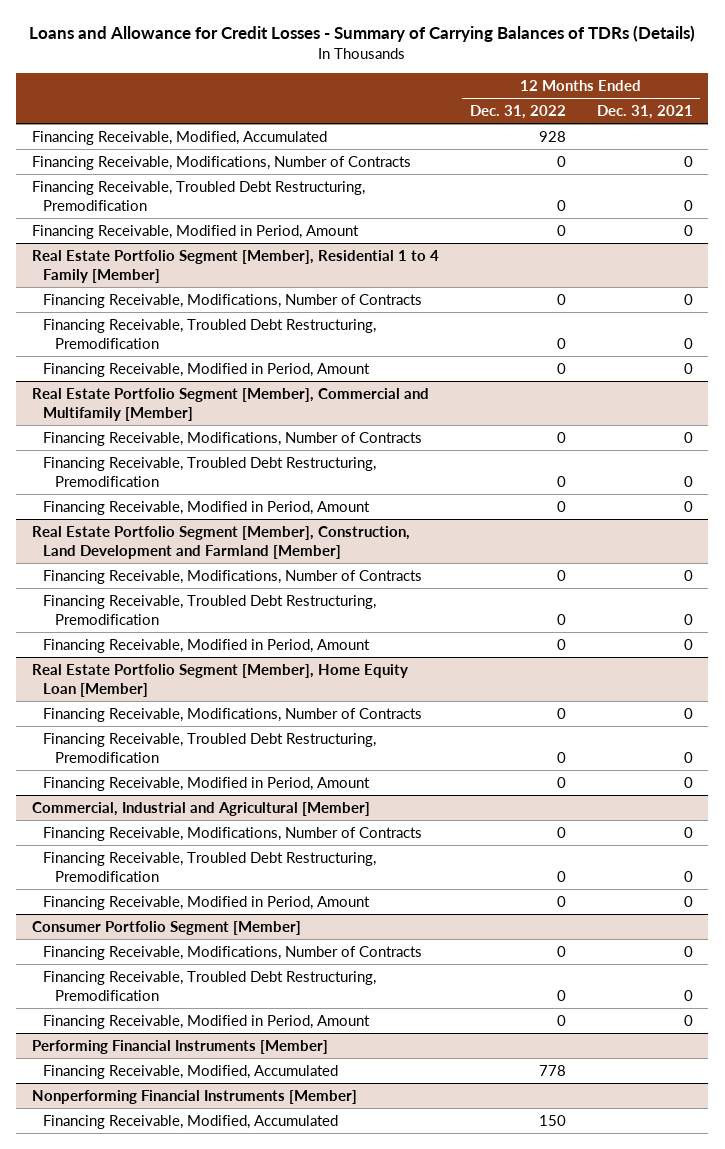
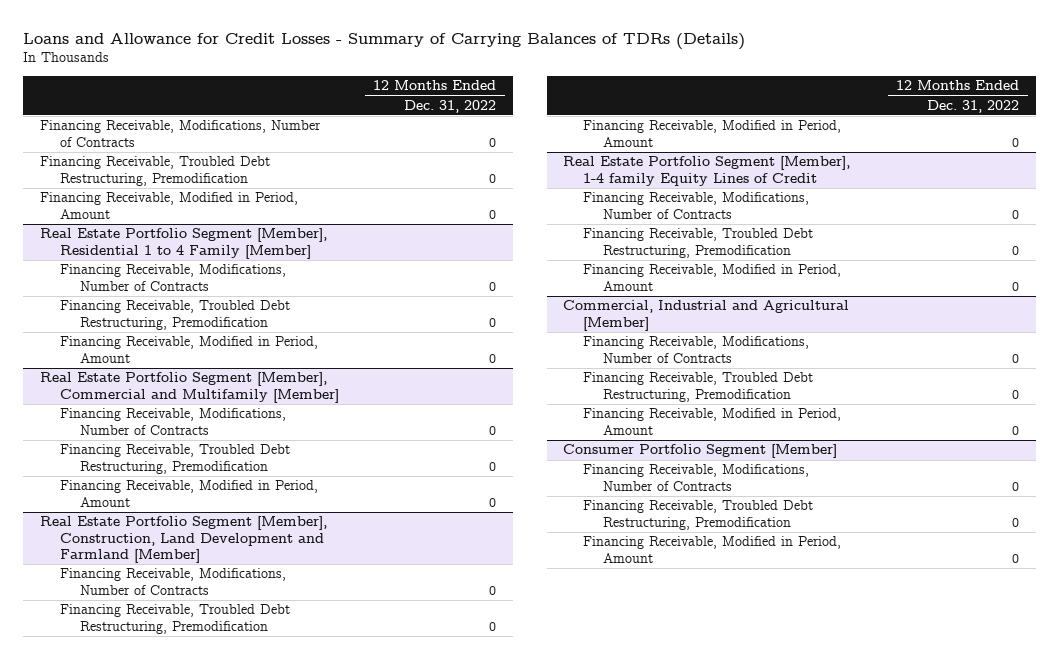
[596,104,693,119] Dec. 31, 2021 -> none
[31,130,327,145] Financing Receivable, Modified, Accumulated -> none
[31,663,408,697] Real Estate Portfolio Segment [Member], Home Equity Loan [Member] -> none
none -> [563,156,851,186] Real Estate Portfolio Segment [Member], 1-4 family Equity Lines of Credit
[31,1039,328,1054] Performing Financial Instruments [Member] -> none
[43,1064,339,1079] Financing Receivable, Modified, Accumulated -> none
[31,1089,357,1104] Nonperforming Financial Instruments [Member] -> none
[43,1114,339,1129] Financing Receivable, Modified, Accumulated -> none

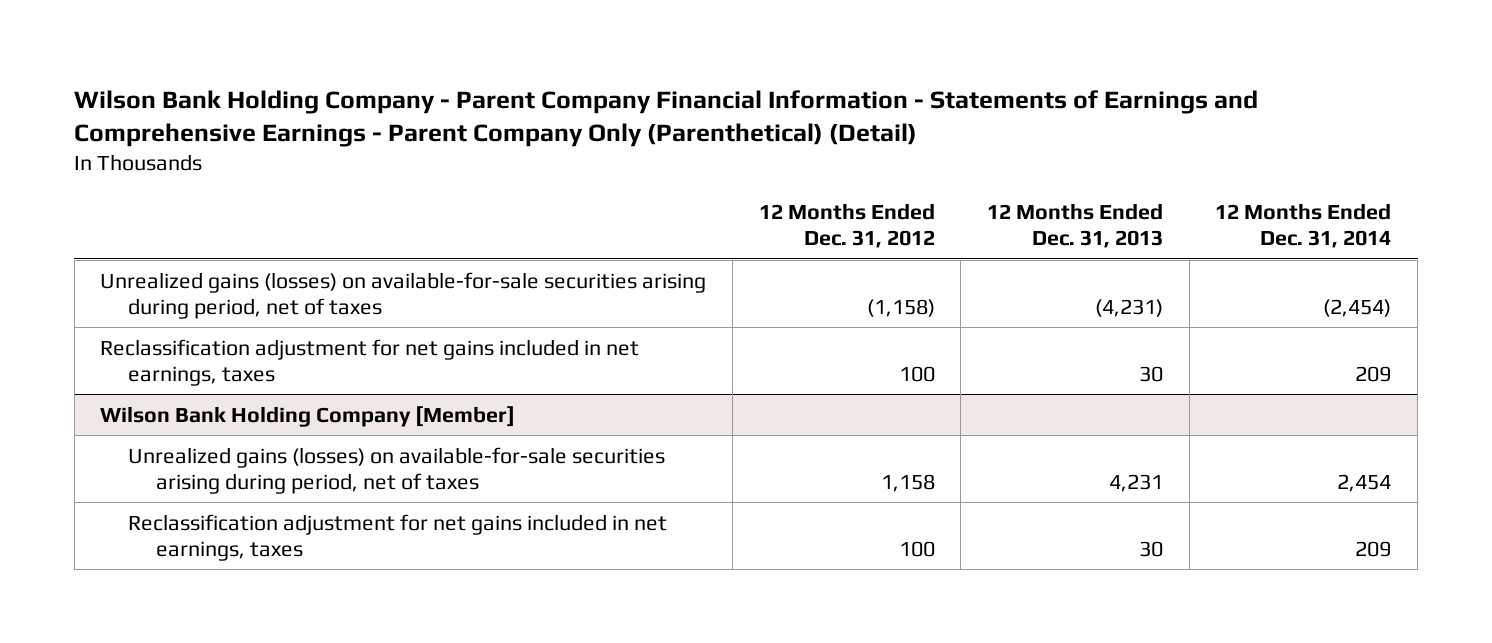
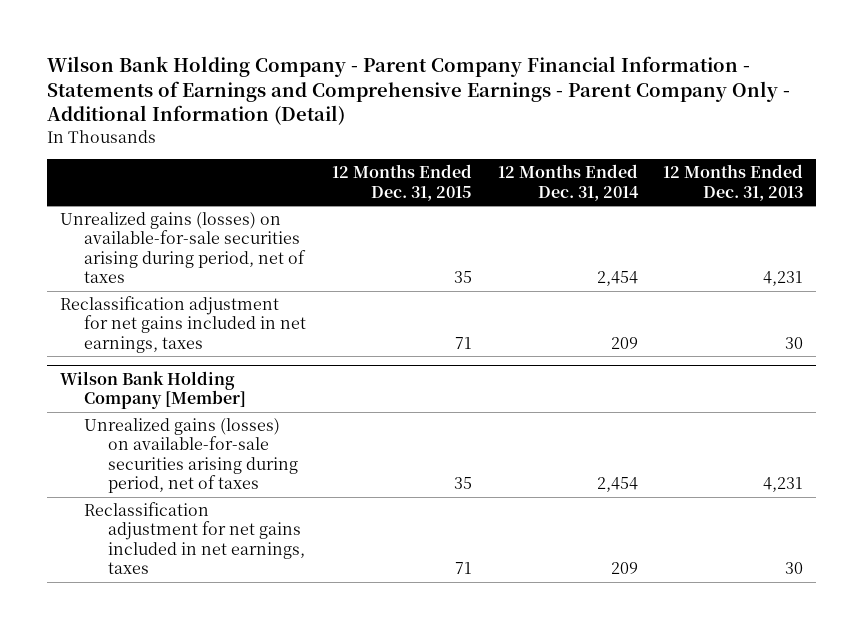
[74,89,1259,148] Wilson Bank Holding Company - Parent Company Financial Information - Statements of Earnings and Comprehensive Earnings - Parent Company Only (Parenthetical) (Detail) -> [46,55,790,126] Wilson Bank Holding Company - Parent Company Financial Information - Statements of Earnings and Comprehensive Earnings - Parent Company Only - Additional Information (Detail)
[758,203,935,249] 12 Months Ended Dec. 31, 2012 -> none
none -> [331,164,472,201] 12 Months Ended Dec. 31, 2015
[1095,298,1164,317] (4,231) -> [763,271,804,287] 4,231
[1323,298,1392,317] (2,454) -> [596,271,638,287] 2,454

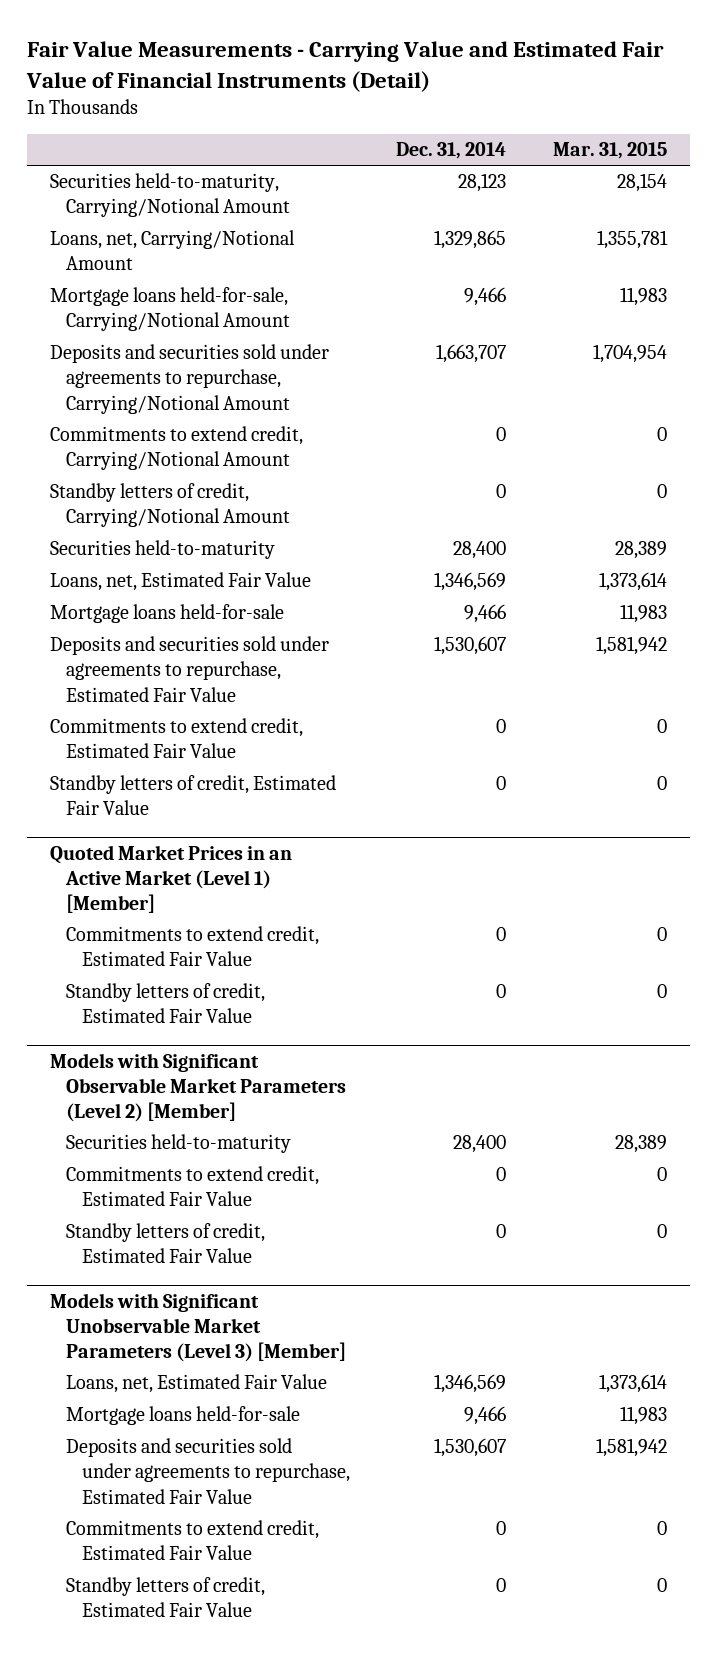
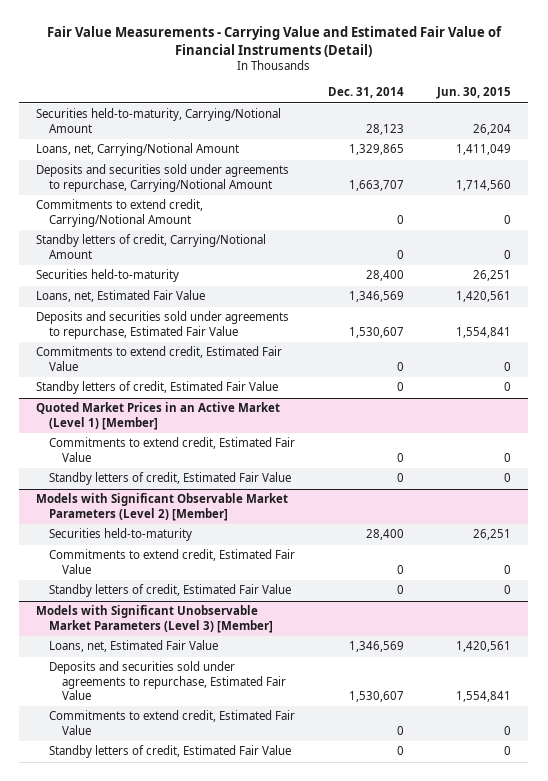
[552,142,667,160] Mar. 31, 2015 -> none
none -> [436,87,512,100] Jun. 30, 2015
[49,287,290,332] Mortgage loans held-for-sale, Carrying/Notional Amount -> none
[49,604,284,624] Mortgage loans held-for-sale -> none
[65,1406,300,1426] Mortgage loans held-for-sale -> none

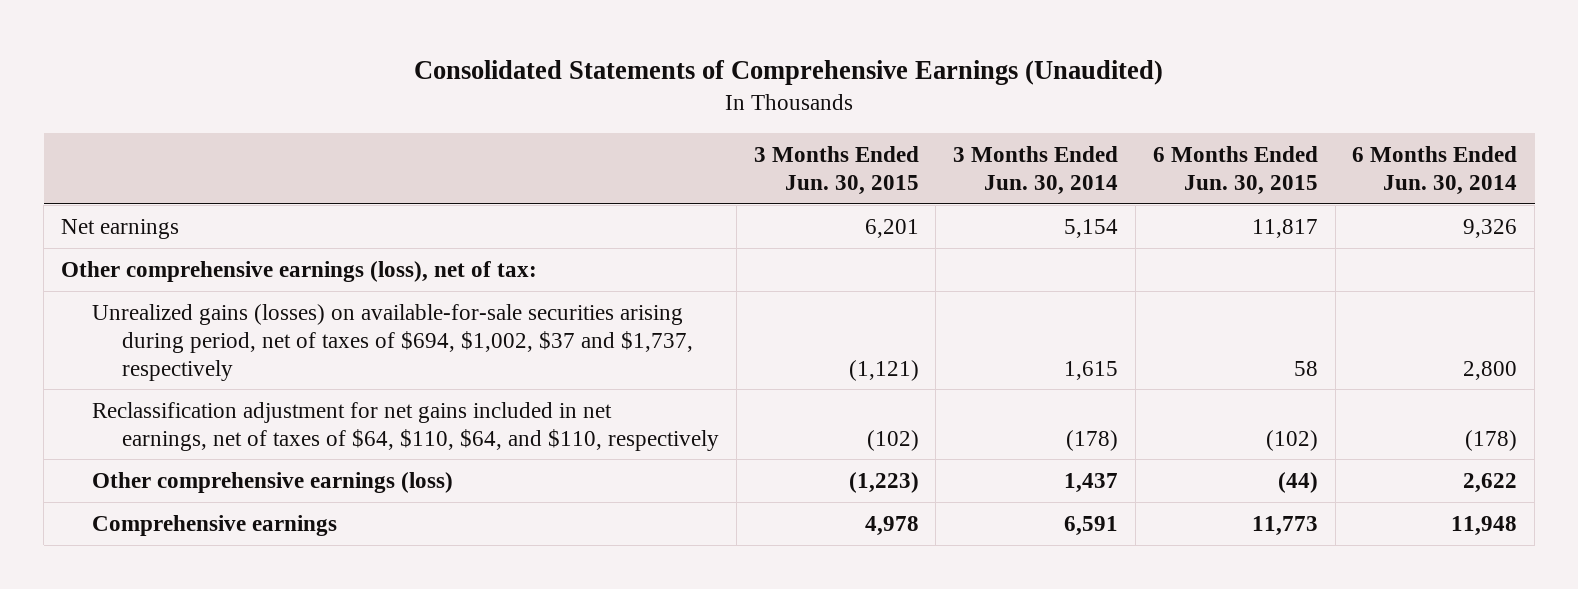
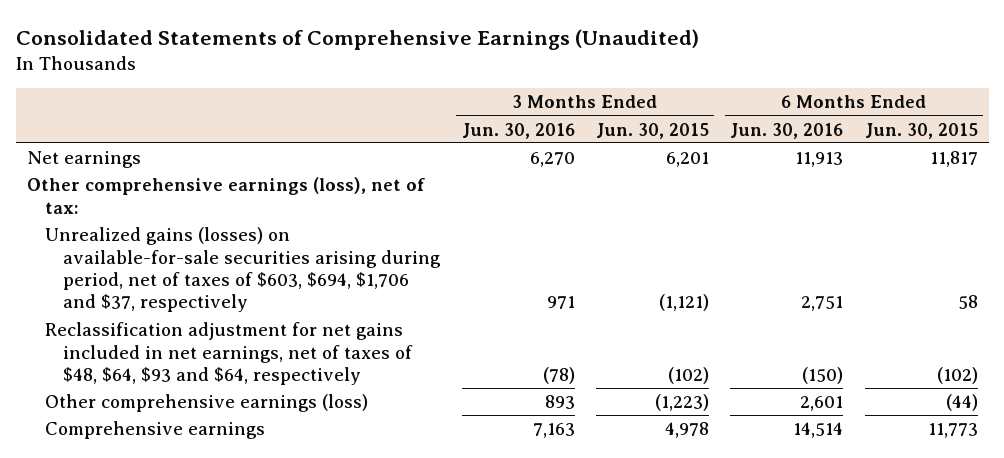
[953,146,1119,196] 3 Months Ended Jun. 30, 2014 -> none
[1352,146,1518,196] 6 Months Ended Jun. 30, 2014 -> none
none -> [461,122,575,139] Jun. 30, 2016
none -> [730,122,844,139] Jun. 30, 2016
[91,303,694,381] Unrealized gains (losses) on available-for-sale securities arising during period, net of taxes of $694, $1,002, $37 and $1,737, respectively -> [44,227,442,313] Unrealized gains (losses) on available-for-sale securities arising during period, net of taxes of $603, $694, $1,706 and $37, respectively
[91,401,720,451] Reclassification adjustment for net gains included in net earnings, net of taxes of $64, $110, $64, and $110, respectively -> [44,322,414,385] Reclassification adjustment for net gains included in net earnings, net of taxes of $48, $64, $93 and $64, respectively

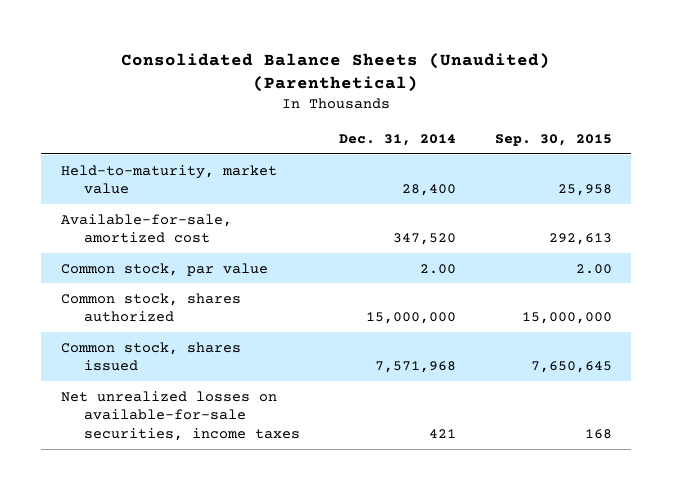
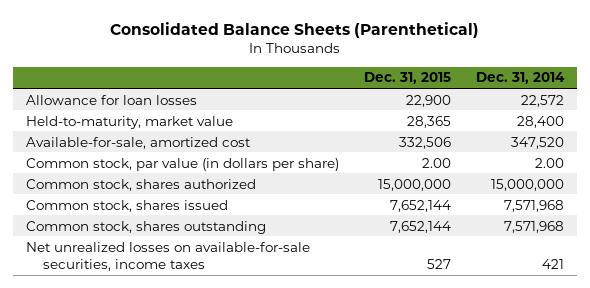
[121,52,551,93] Consolidated Balance Sheets (Unaudited) (Parenthetical) -> [110,21,480,38] Consolidated Balance Sheets (Parenthetical)
[494,134,612,147] Sep. 30, 2015 -> none
none -> [364,72,452,85] Dec. 31, 2015
none -> [25,94,197,105] Allowance for loan losses
[60,262,268,276] Common stock, par value -> [25,157,339,171] Common stock, par value (in dollars per share)
none -> [25,220,266,234] Common stock, shares outstanding

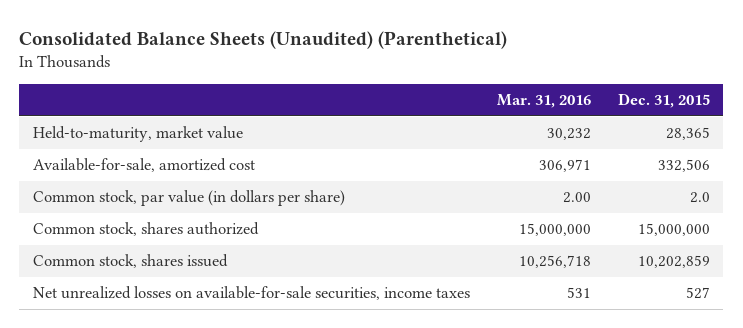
[110,21,480,38] Consolidated Balance Sheets (Parenthetical) -> [19,31,508,50] Consolidated Balance Sheets (Unaudited) (Parenthetical)
[476,72,566,85] Dec. 31, 2014 -> none
none -> [496,94,591,109] Mar. 31, 2016
[25,94,197,105] Allowance for loan losses -> none
[422,157,452,168] 2.00 -> [689,192,710,204] 2.0
[25,220,266,234] Common stock, shares outstanding -> none
[390,199,452,212] 7,652,144 -> [637,255,710,269] 10,202,859

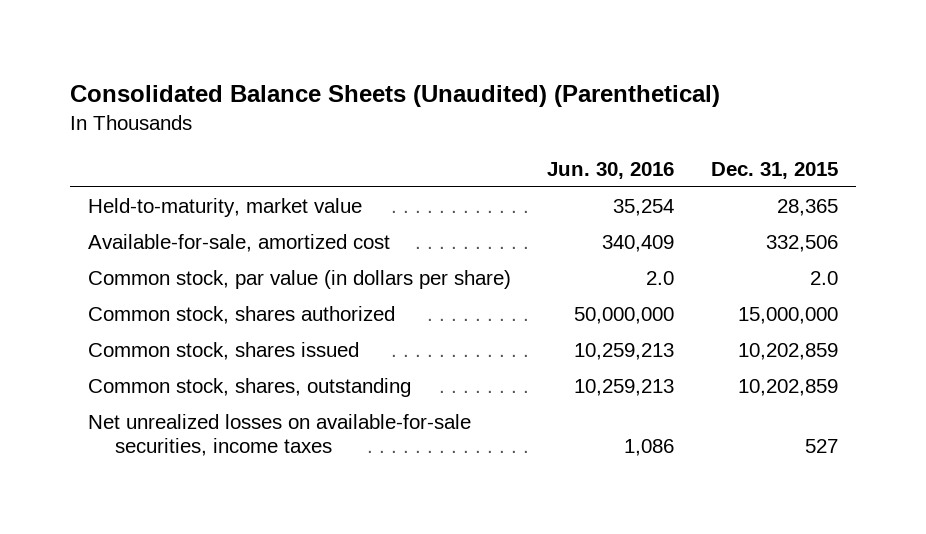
[496,94,591,109] Mar. 31, 2016 -> none
none -> [547,161,675,179] Jun. 30, 2016
none -> [88,378,412,398] Common stock, shares, outstanding

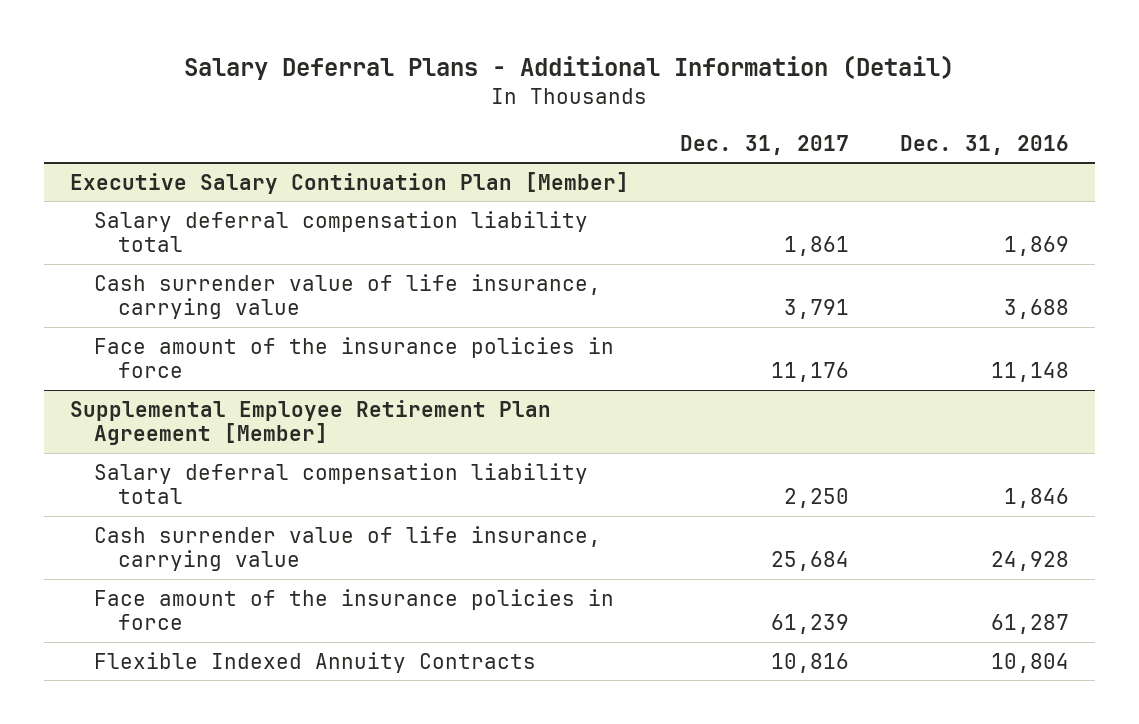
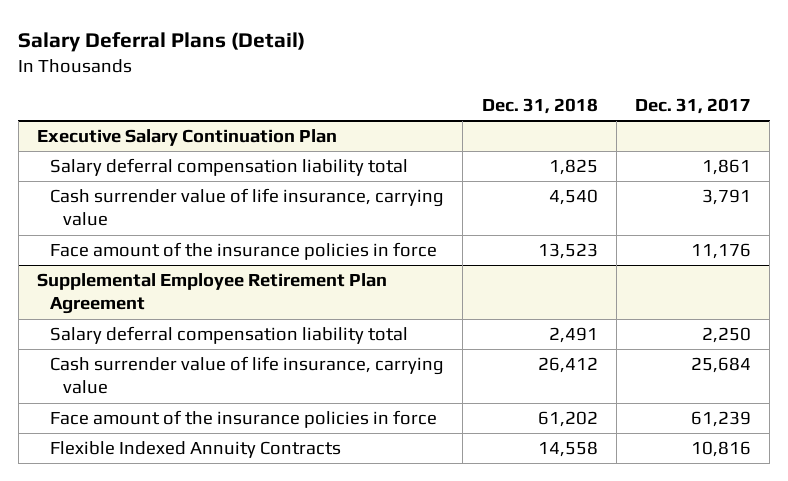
[184,54,955,80] Salary Deferral Plans - Additional Information (Detail) -> [18,31,306,52] Salary Deferral Plans (Detail)
[900,134,1070,155] Dec. 31, 2016 -> none
none -> [481,98,598,115] Dec. 31, 2018
[69,171,629,194] Executive Salary Continuation Plan [Member] -> [37,129,338,147] Executive Salary Continuation Plan
[69,399,551,446] Supplemental Employee Retirement Plan Agreement [Member] -> [37,273,388,315] Supplemental Employee Retirement Plan Agreement

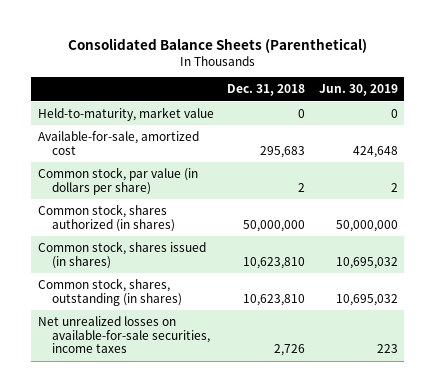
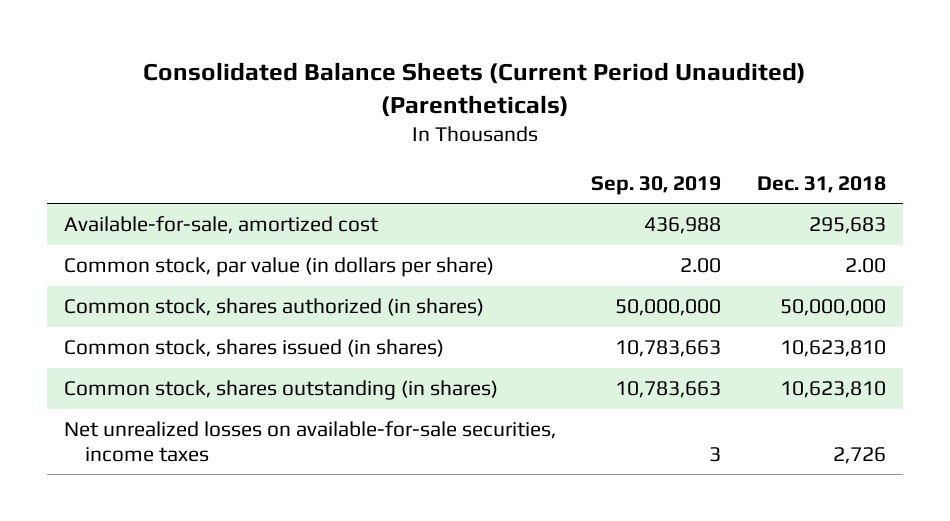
[67,37,367,53] Consolidated Balance Sheets (Parenthetical) -> [142,61,806,117] Consolidated Balance Sheets (Current Period Unaudited) (Parentheticals)
[318,84,398,97] Jun. 30, 2019 -> none
none -> [591,175,722,195] Sep. 30, 2019
[37,106,214,121] Held-to-maturity, market value -> none
[298,182,306,192] 2 -> [844,258,886,274] 2.00
[37,277,182,306] Common stock, shares, outstanding (in shares) -> [64,380,499,401] Common stock, shares outstanding (in shares)

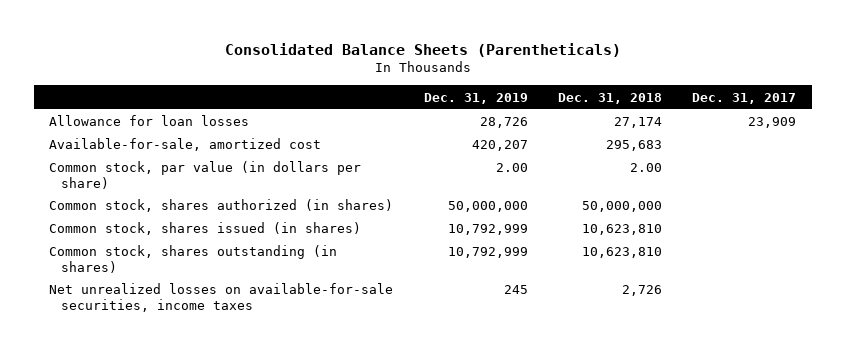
[142,61,806,117] Consolidated Balance Sheets (Current Period Unaudited) (Parentheticals) -> [224,42,621,57] Consolidated Balance Sheets (Parentheticals)
[591,175,722,195] Sep. 30, 2019 -> none
none -> [423,92,528,104] Dec. 31, 2019
none -> [692,92,797,104] Dec. 31, 2017
none -> [49,115,250,127] Allowance for loan losses

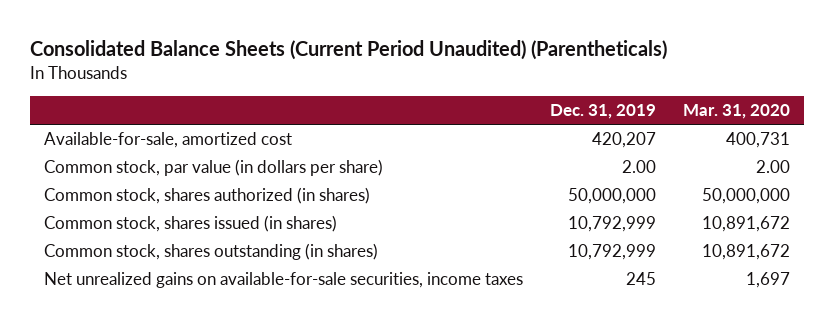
[224,42,621,57] Consolidated Balance Sheets (Parentheticals) -> [30,40,668,61] Consolidated Balance Sheets (Current Period Unaudited) (Parentheticals)
[558,92,663,104] Dec. 31, 2018 -> none
[692,92,797,104] Dec. 31, 2017 -> none
none -> [683,103,791,119] Mar. 31, 2020
[49,115,250,127] Allowance for loan losses -> none
[49,283,394,312] Net unrealized losses on available-for-sale securities, income taxes -> [43,272,523,289] Net unrealized gains on available-for-sale securities, income taxes

